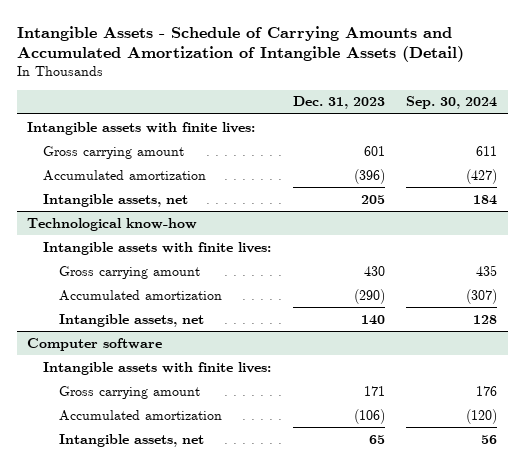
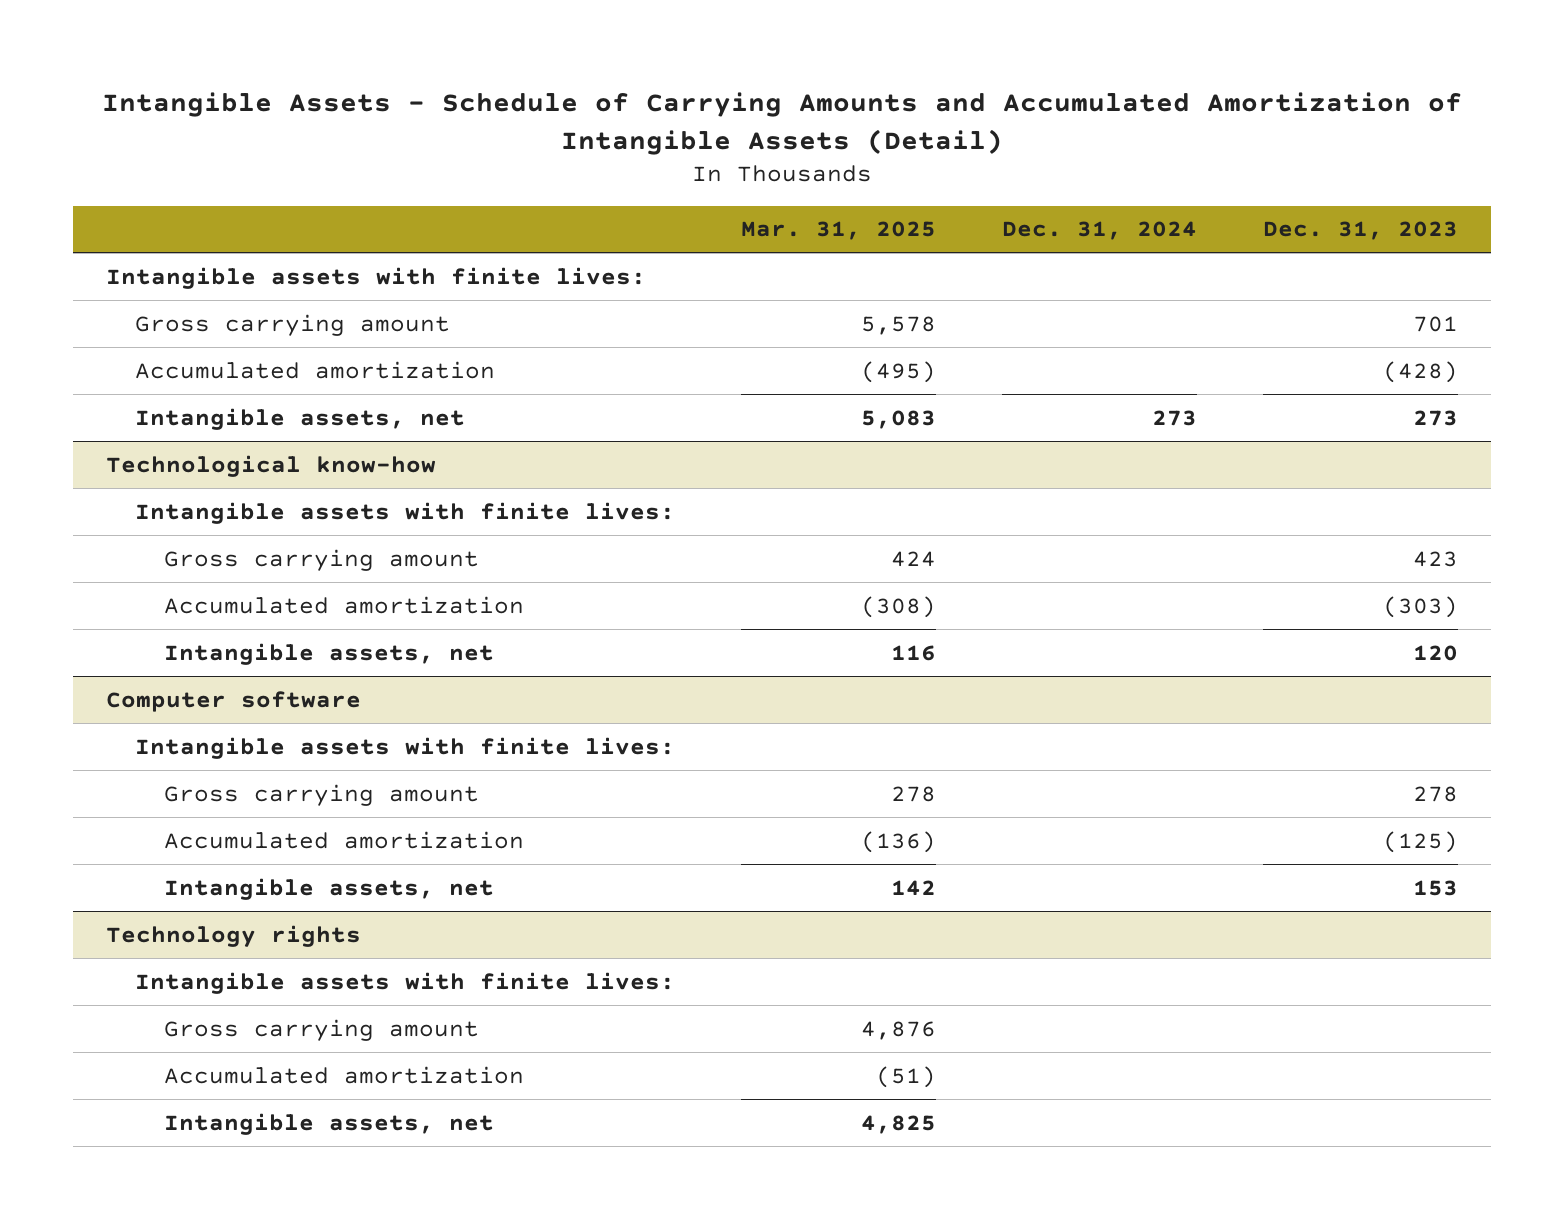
[406,96,498,110] Sep. 30, 2024 -> none
none -> [741,221,937,241] Mar. 31, 2025
none -> [1002,221,1198,241] Dec. 31, 2024
[363,145,385,156] 601 -> [1413,315,1459,332] 701
[353,168,385,184] (396) -> [1383,360,1459,383] (428)
[360,194,385,204] 205 -> [1413,409,1459,426] 273
[363,265,385,276] 430 -> [1413,550,1459,567] 423
[353,288,385,304] (290) -> [1383,595,1459,618] (303)
[360,314,385,325] 140 -> [1413,644,1459,661] 120
[363,385,385,396] 171 -> [1413,785,1459,802] 278
[353,408,385,424] (106) -> [1383,830,1459,853] (125)
[368,434,385,444] 65 -> [1413,879,1459,896] 153
none -> [106,924,362,947] Technology rights
none -> [135,971,676,994] Intangible assets with finite lives:
none -> [164,1018,480,1041] Gross carrying amount
none -> [164,1065,525,1084] Accumulated amortization
none -> [164,1112,495,1135] Intangible assets, net

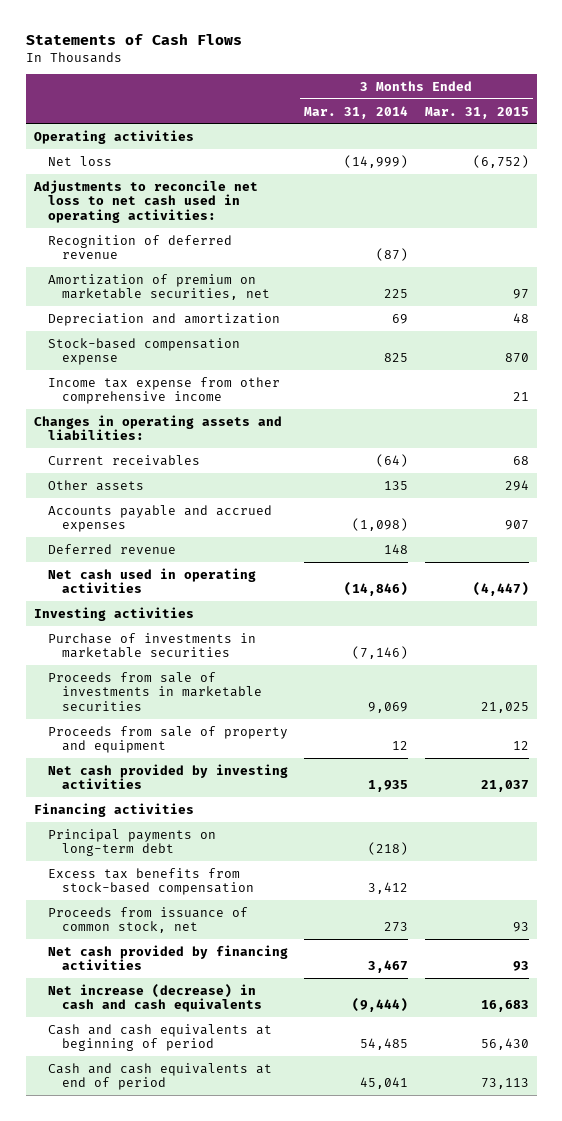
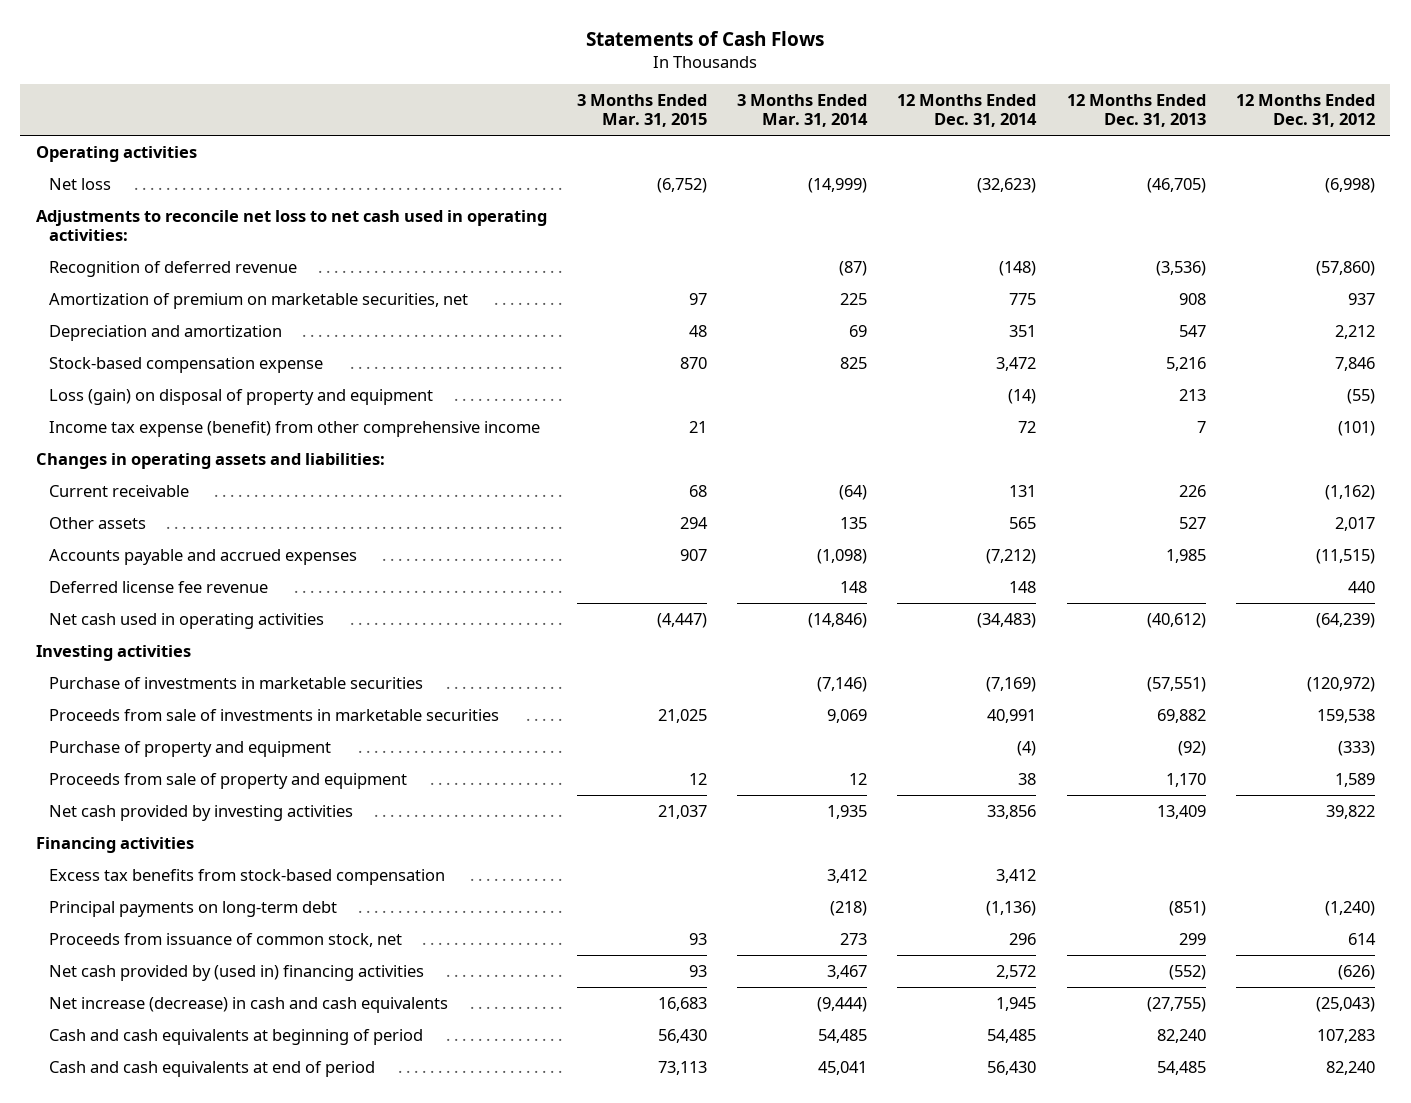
none -> [897,93,1038,128] 12 Months Ended Dec. 31, 2014
none -> [1066,93,1206,128] 12 Months Ended Dec. 31, 2013
none -> [1236,93,1376,128] 12 Months Ended Dec. 31, 2012
none -> [48,388,433,405] Loss (gain) on disposal of property and equipment
[47,376,280,405] Income tax expense from other comprehensive income -> [48,420,540,437] Income tax expense (benefit) from other comprehensive income
[47,454,200,466] Current receivables -> [48,484,189,497] Current receivable
[47,543,176,554] Deferred revenue -> [48,580,268,593] Deferred license fee revenue
none -> [48,740,331,757] Purchase of property and equipment
[47,828,216,857] Principal payments on long-term debt -> [48,900,337,917] Principal payments on long-term debt
[47,944,288,971] Net cash provided by financing activities -> [48,964,424,981] Net cash provided by (used in) financing activities

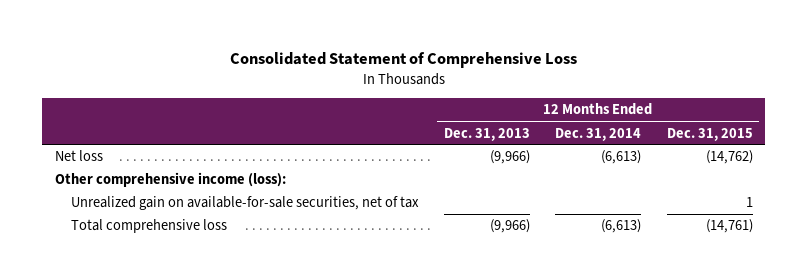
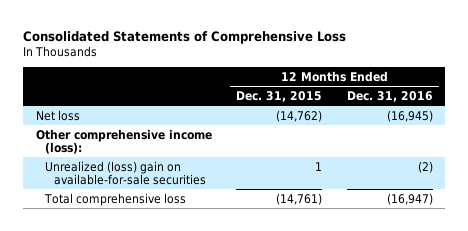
[229,52,577,69] Consolidated Statement of Comprehensive Loss -> [23,30,347,44] Consolidated Statements of Comprehensive Loss
[443,127,530,141] Dec. 31, 2013 -> none
[555,127,642,141] Dec. 31, 2014 -> none
none -> [346,90,433,102] Dec. 31, 2016
[71,196,420,211] Unrealized gain on available-for-sale securities, net of tax -> [44,160,206,186] Unrealized (loss) gain on available-for-sale securities

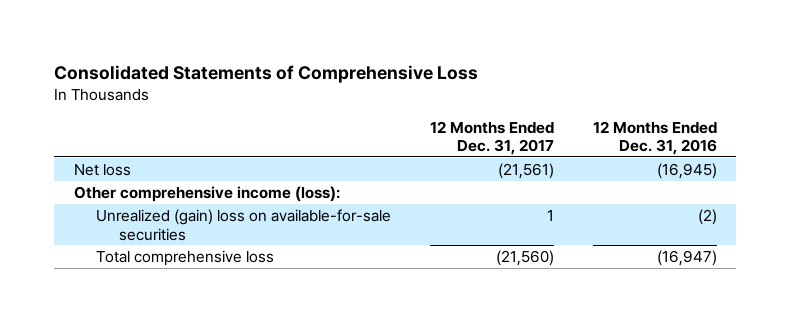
[236,90,323,102] Dec. 31, 2015 -> none
none -> [430,120,555,156] 12 Months Ended Dec. 31, 2017
[44,160,206,186] Unrealized (loss) gain on available-for-sale securities -> [96,209,392,241] Unrealized (gain) loss on available-for-sale securities

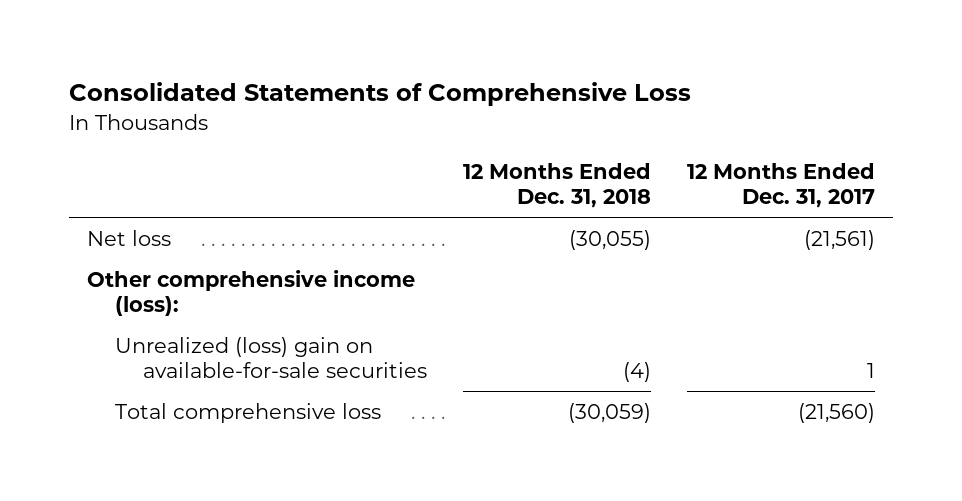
[592,120,717,156] 12 Months Ended Dec. 31, 2016 -> none
none -> [462,162,651,208] 12 Months Ended Dec. 31, 2018
[96,209,392,241] Unrealized (gain) loss on available-for-sale securities -> [114,337,427,379] Unrealized (loss) gain on available-for-sale securities

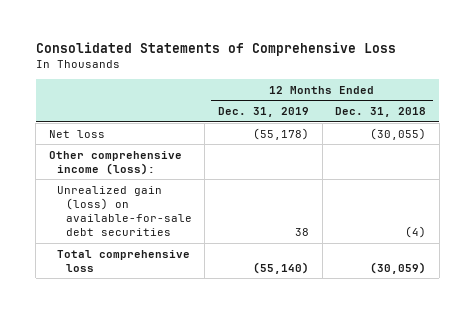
[687,162,876,208] 12 Months Ended Dec. 31, 2017 -> none
none -> [217,106,309,117] Dec. 31, 2019
[114,337,427,379] Unrealized (loss) gain on available-for-sale securities -> [57,185,192,236] Unrealized gain (loss) on available-for-sale debt securities

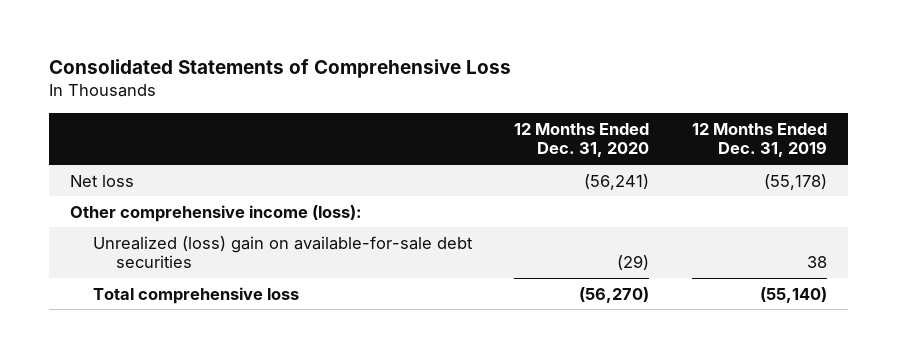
[335,106,427,117] Dec. 31, 2018 -> none
none -> [514,122,650,158] 12 Months Ended Dec. 31, 2020
[57,185,192,236] Unrealized gain (loss) on available-for-sale debt securities -> [92,235,473,269] Unrealized (loss) gain on available-for-sale debt securities

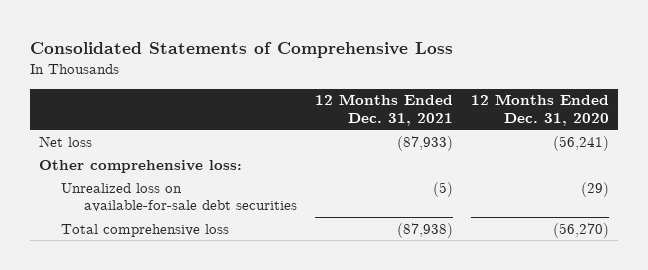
[691,122,827,158] 12 Months Ended Dec. 31, 2019 -> none
none -> [314,94,453,127] 12 Months Ended Dec. 31, 2021
[69,204,362,222] Other comprehensive income (loss): -> [39,159,243,173] Other comprehensive loss:
[92,235,473,269] Unrealized (loss) gain on available-for-sale debt securities -> [61,182,297,213] Unrealized loss on available-for-sale debt securities

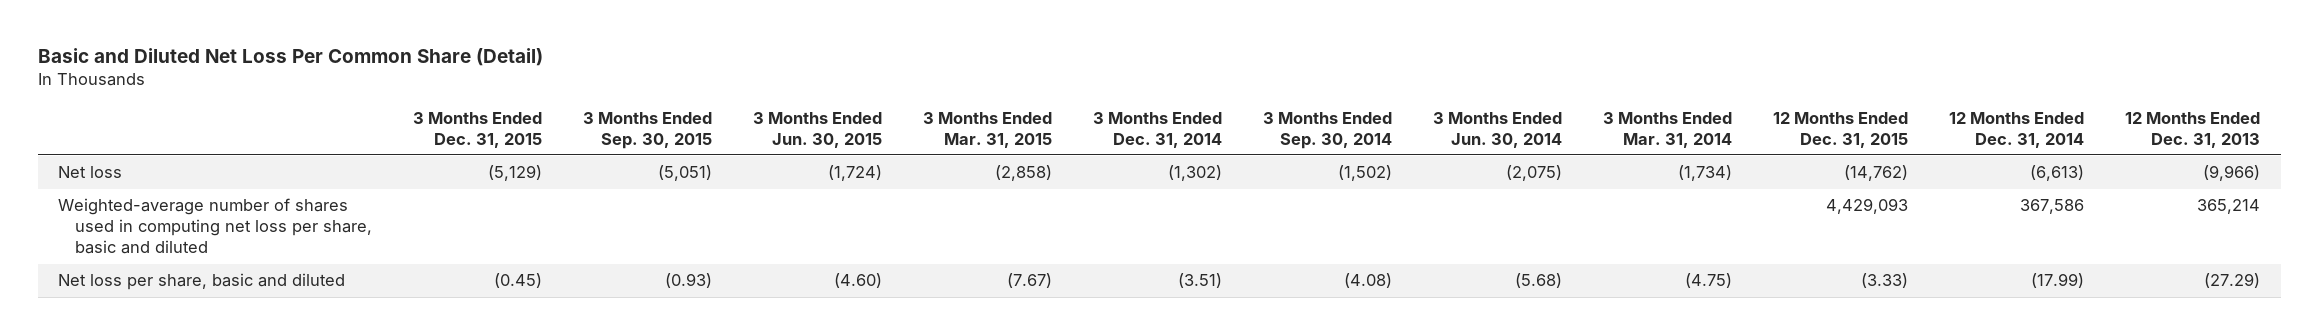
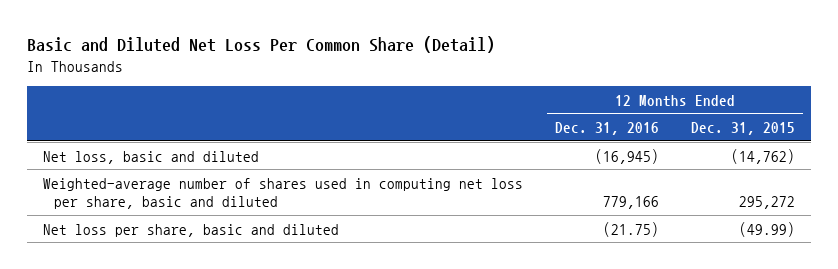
[413,111,543,148] 3 Months Ended Dec. 31, 2015 -> none
[583,111,713,149] 3 Months Ended Sep. 30, 2015 -> none
[753,111,883,148] 3 Months Ended Jun. 30, 2015 -> none
[923,111,1053,148] 3 Months Ended Mar. 31, 2015 -> none
[1093,111,1223,148] 3 Months Ended Dec. 31, 2014 -> none
[1263,111,1393,149] 3 Months Ended Sep. 30, 2014 -> none
[1433,111,1563,148] 3 Months Ended Jun. 30, 2014 -> none
[1603,111,1733,148] 3 Months Ended Mar. 31, 2014 -> none
[1949,111,2085,148] 12 Months Ended Dec. 31, 2014 -> none
[2125,111,2261,148] 12 Months Ended Dec. 31, 2013 -> none
none -> [555,122,660,136] Dec. 31, 2016
[58,166,123,179] Net loss -> [42,150,259,164] Net loss, basic and diluted
[1826,198,1909,215] 4,429,093 -> [739,195,796,209] 295,272
[1861,273,1909,289] (3.33) -> [739,221,796,237] (49.99)

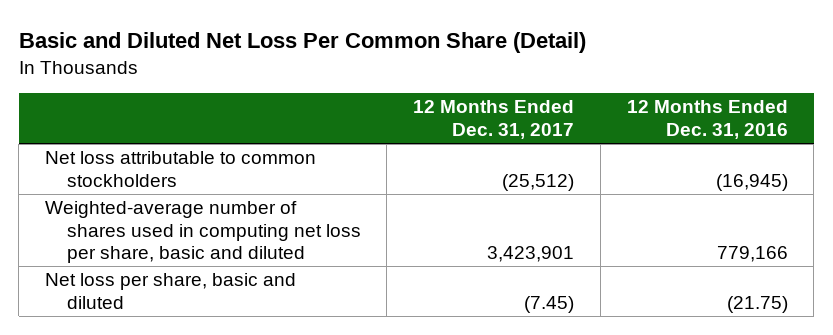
[691,122,796,136] Dec. 31, 2015 -> none
none -> [413,100,575,139] 12 Months Ended Dec. 31, 2017
[42,150,259,164] Net loss, basic and diluted -> [45,151,317,187] Net loss attributable to common stockholders

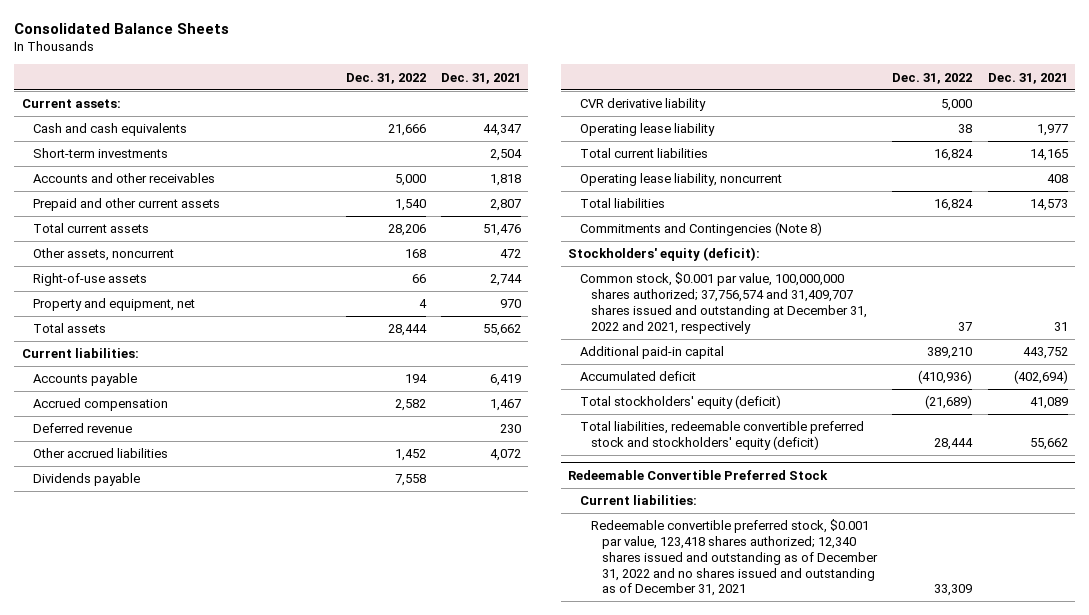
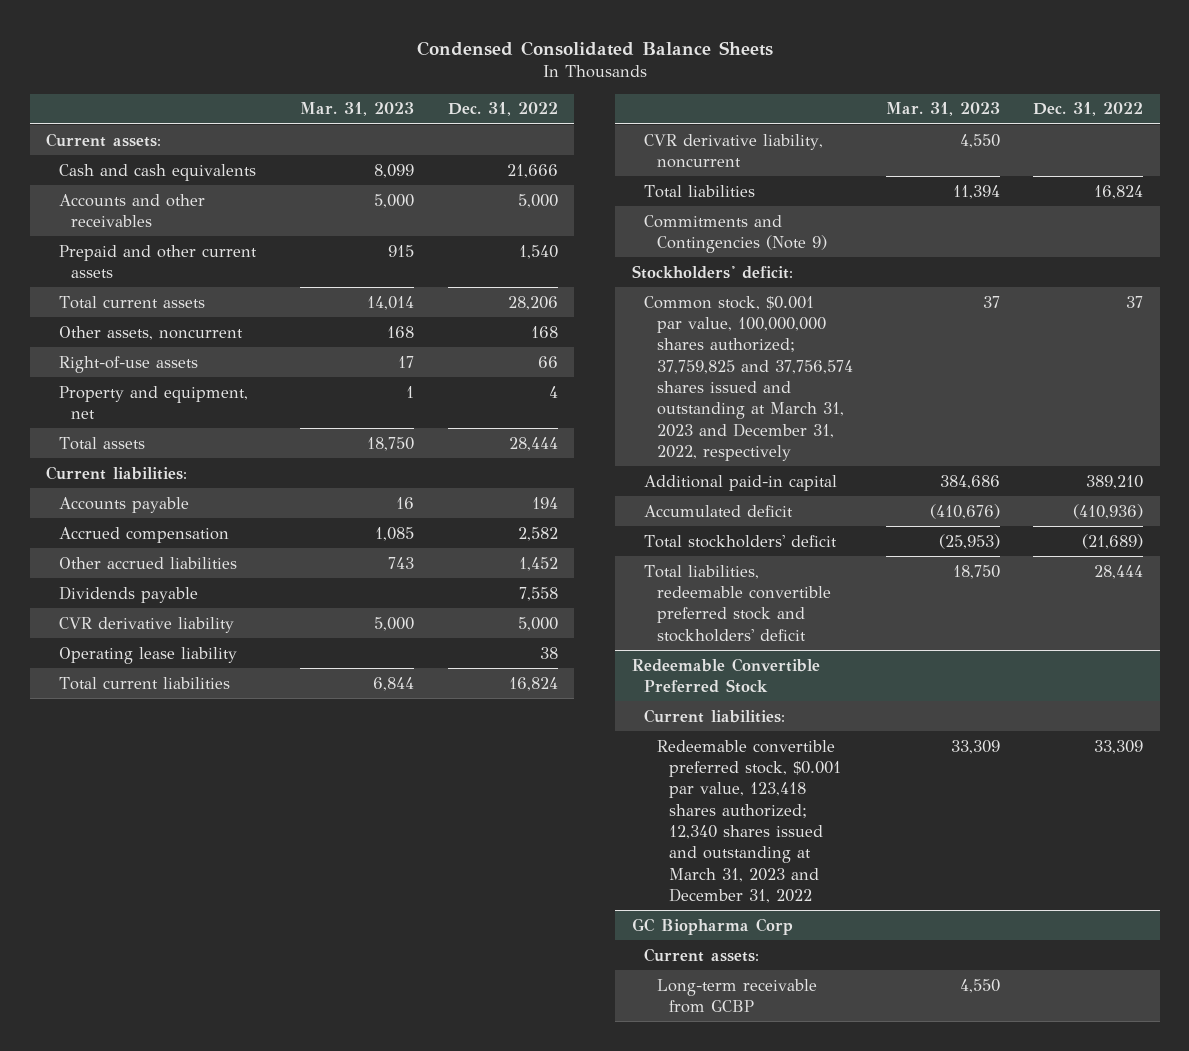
[14,23,230,35] Consolidated Balance Sheets -> [416,41,773,57] Condensed Consolidated Balance Sheets
[440,72,521,84] Dec. 31, 2021 -> none
none -> [300,102,415,117] Mar. 31, 2023
[32,148,168,159] Short-term investments -> none
[32,423,132,434] Deferred revenue -> none
[579,173,782,187] Operating lease liability, noncurrent -> none
none -> [644,133,824,168] CVR derivative liability, noncurrent
[579,222,822,237] Commitments and Contingencies (Note 8) -> [644,214,827,253] Commitments and Contingencies (Note 9)
[568,247,761,262] Stockholders' equity (deficit): -> [631,264,793,279] Stockholders' deficit:
[579,272,867,334] Common stock, $0.001 par value, 100,000,000 shares authorized; 37,756,574 and 31,409,707 shares issued and outstanding at December 31, 2022 and 2021, respectively -> [644,295,853,462] Common stock, $0.001 par value, 100,000,000 shares authorized; 37,759,825 and 37,756,574 shares issued and outstanding at March 31, 2023 and December 31, 2022, respectively
[579,395,781,410] Total stockholders' equity (deficit) -> [644,534,838,548] Total stockholders' deficit
[579,421,864,451] Total liabilities, redeemable convertible preferred stock and stockholders' equity (deficit) -> [644,564,831,642] Total liabilities, redeemable convertible preferred stock and stockholders' deficit
[590,519,879,597] Redeemable convertible preferred stock, $0.001 par value, 123,418 shares authorized; 12,340 shares issued and outstanding as of December 31, 2022 and no shares issued and outstanding as of December 31, 2021 -> [656,739,842,904] Redeemable convertible preferred stock, $0.001 par value, 123,418 shares authorized; 12,340 shares issued and outstanding at March 31, 2023 and December 31, 2022
none -> [631,917,793,935] GC Biopharma Corp
none -> [644,947,760,962] Current assets:
none -> [656,978,817,1013] Long-term receivable from GCBP

